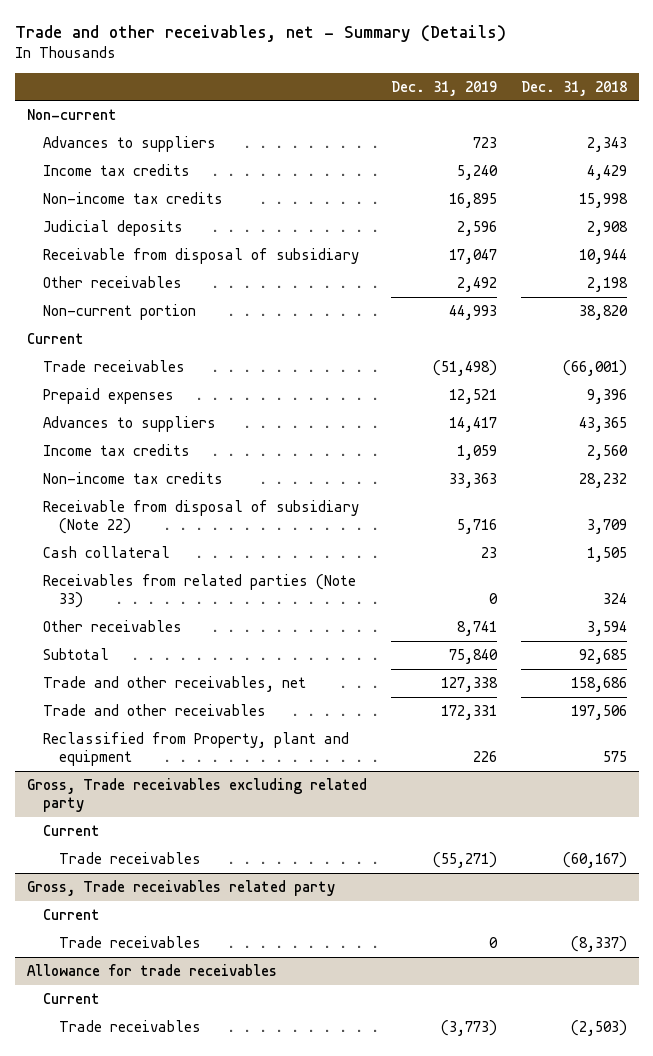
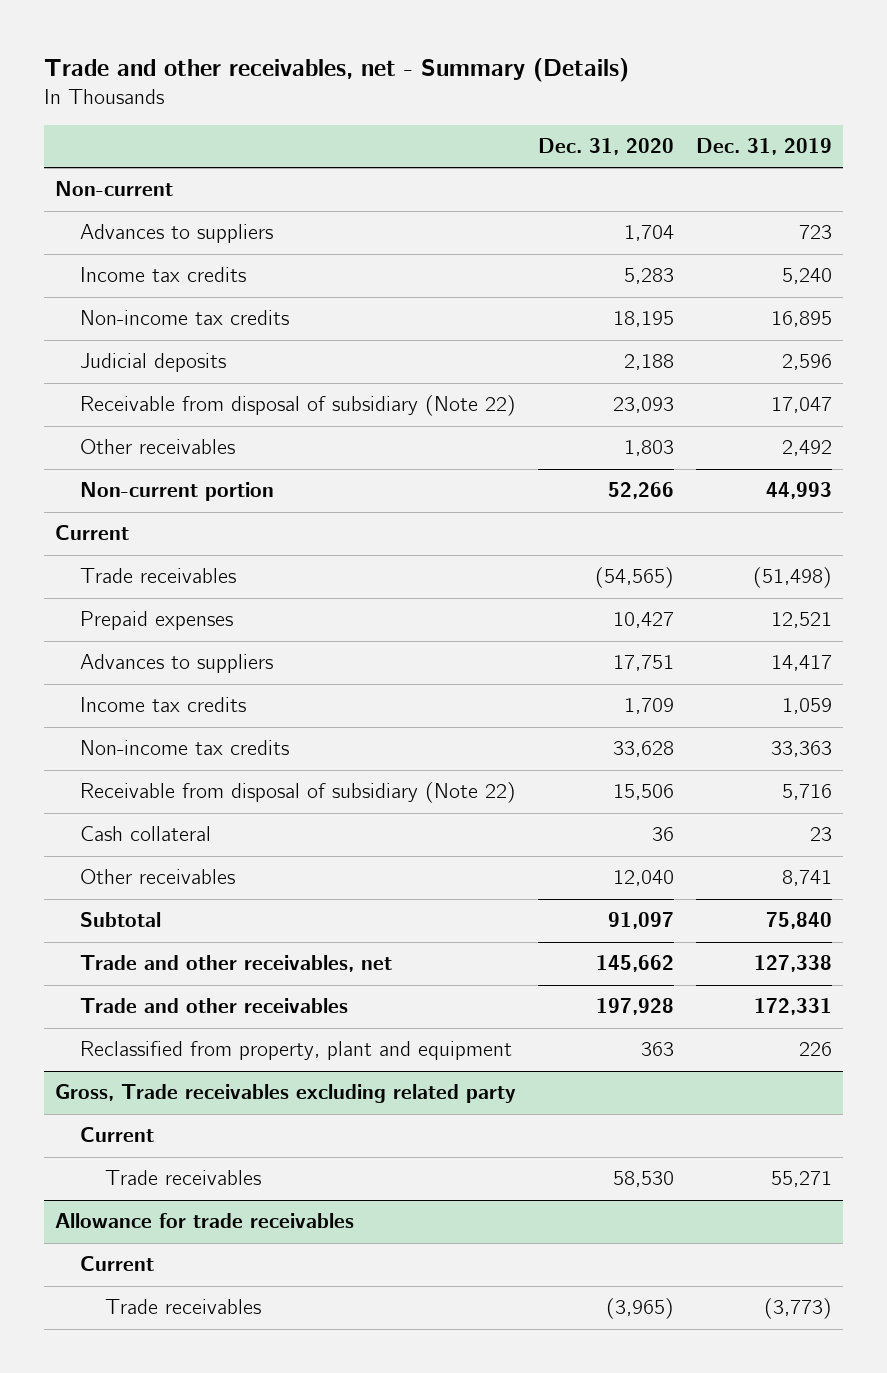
[520,80,627,96] Dec. 31, 2018 -> none
none -> [537,138,674,156] Dec. 31, 2020
[42,247,359,264] Receivable from disposal of subsidiary -> [79,395,516,417] Receivable from disposal of subsidiary (Note 22)
[42,573,356,609] Receivables from related parties (Note 33) -> none
[42,731,349,767] Reclassified from Property, plant and equipment -> [79,1041,512,1061] Reclassified from property, plant and equipment
[26,879,335,896] Gross, Trade receivables related party -> none
[42,908,100,920] Current -> none
[58,935,201,948] Trade receivables -> none
[432,851,497,868] (55,271) -> [771,1171,833,1188] 55,271

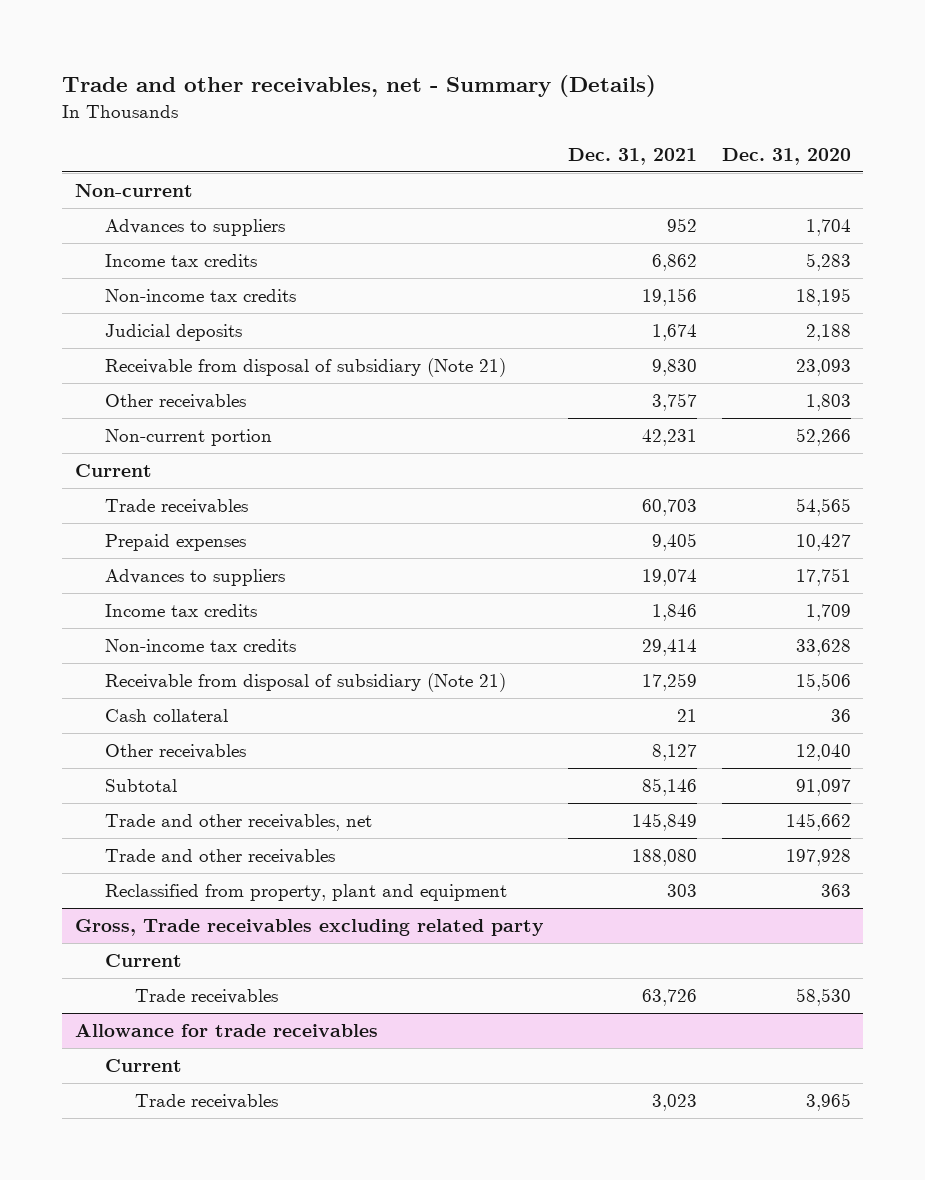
[696,138,833,156] Dec. 31, 2019 -> none
none -> [568,147,698,165] Dec. 31, 2021
[79,395,516,417] Receivable from disposal of subsidiary (Note 22) -> [104,358,506,378] Receivable from disposal of subsidiary (Note 21)
[594,567,674,589] (54,565) -> [795,498,851,517] 54,565
[79,782,516,804] Receivable from disposal of subsidiary (Note 22) -> [104,673,506,693] Receivable from disposal of subsidiary (Note 21)
[605,1298,674,1320] (3,965) -> [805,1093,851,1112] 3,965

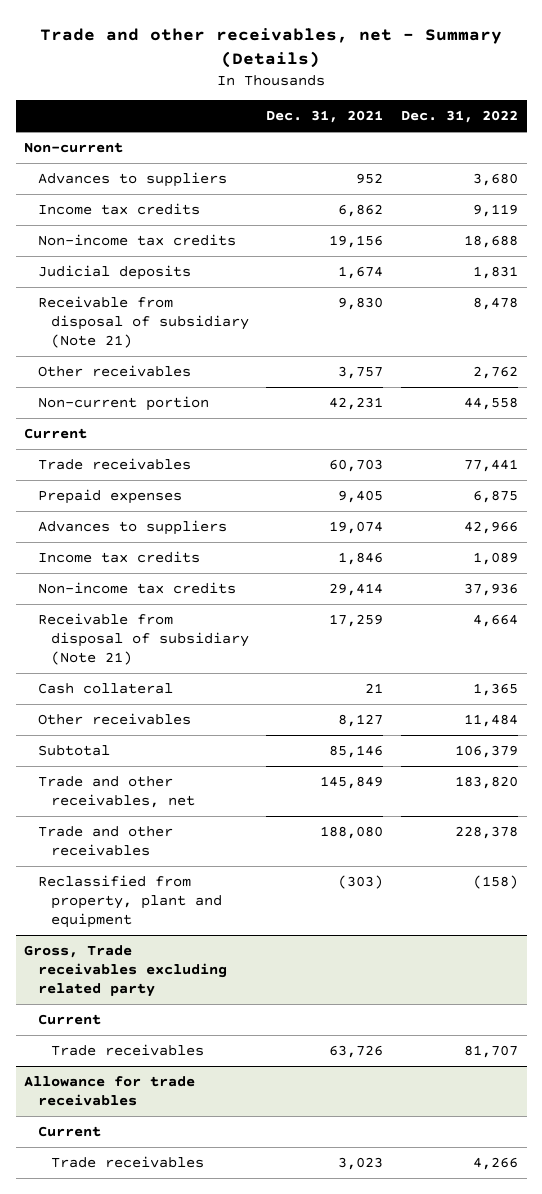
[721,147,851,165] Dec. 31, 2020 -> none
none -> [400,110,518,124] Dec. 31, 2022
[667,884,698,898] 303 -> [338,875,384,890] (303)

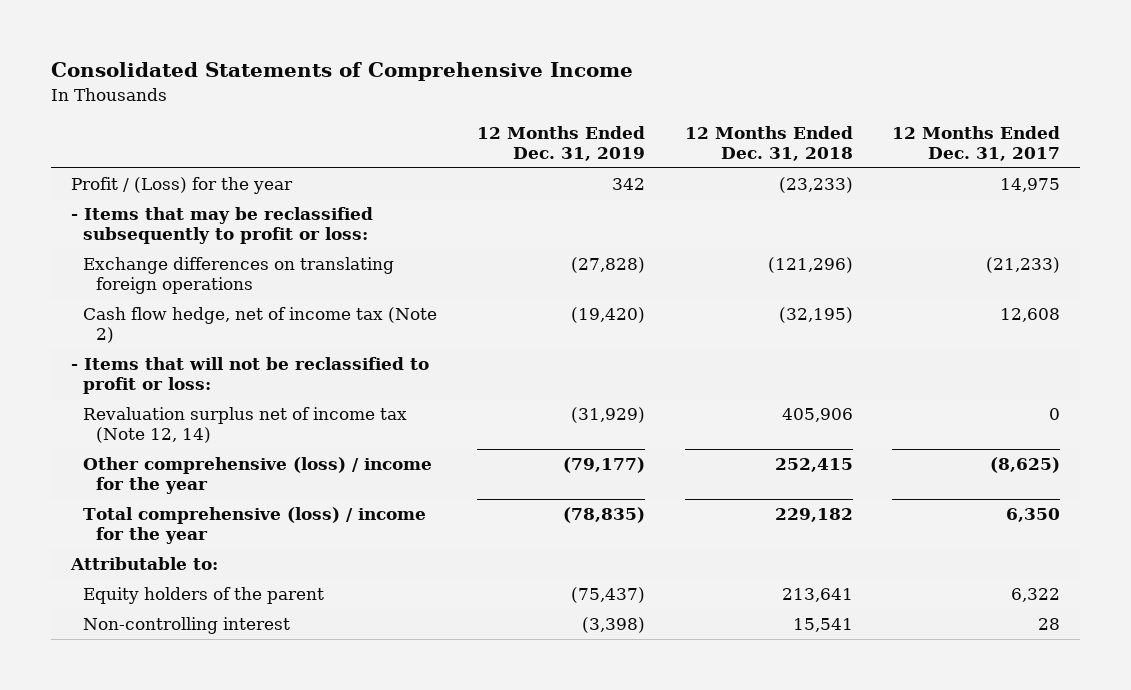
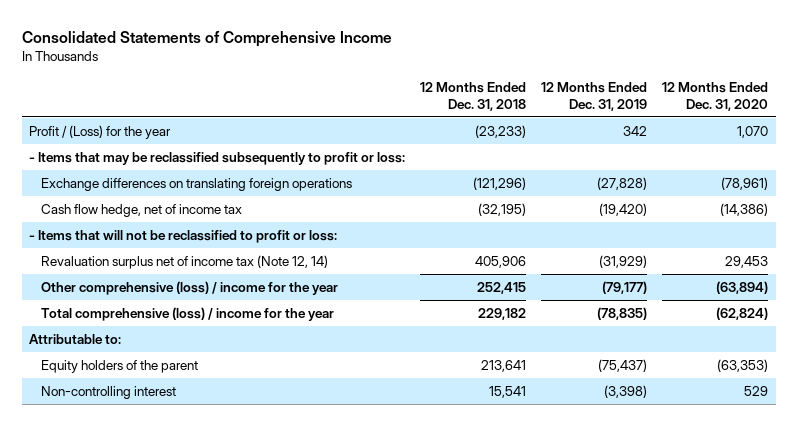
[892,125,1061,161] 12 Months Ended Dec. 31, 2017 -> none
none -> [662,81,769,111] 12 Months Ended Dec. 31, 2020
[83,307,438,344] Cash flow hedge, net of income tax (Note 2) -> [41,203,243,217] Cash flow hedge, net of income tax

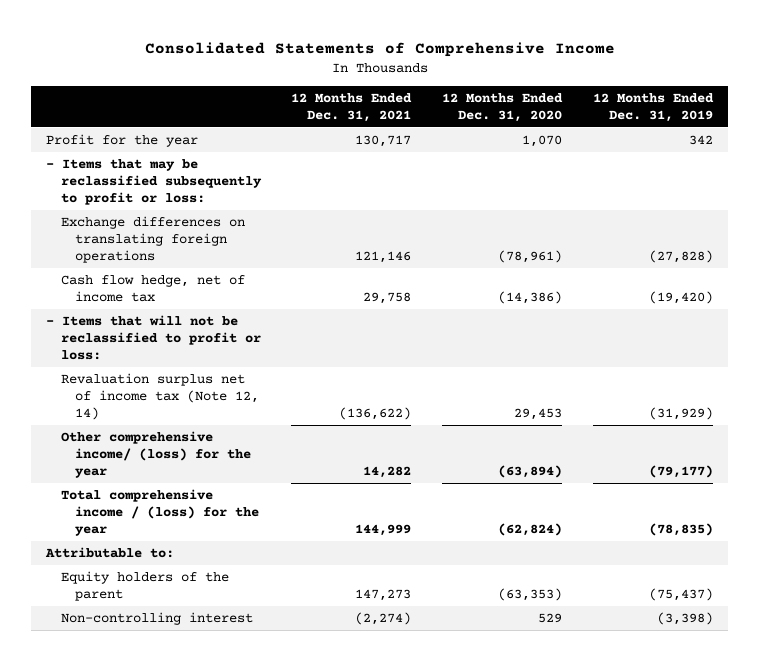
[420,81,527,111] 12 Months Ended Dec. 31, 2018 -> none
none -> [291,92,413,122] 12 Months Ended Dec. 31, 2021
[29,124,172,139] Profit / (Loss) for the year -> [46,134,199,148] Profit for the year
[41,280,339,295] Other comprehensive (loss) / income for the year -> [60,431,252,479] Other comprehensive income/ (loss) for the year
[41,306,335,321] Total comprehensive (loss) / income for the year -> [60,489,260,537] Total comprehensive income / (loss) for the year

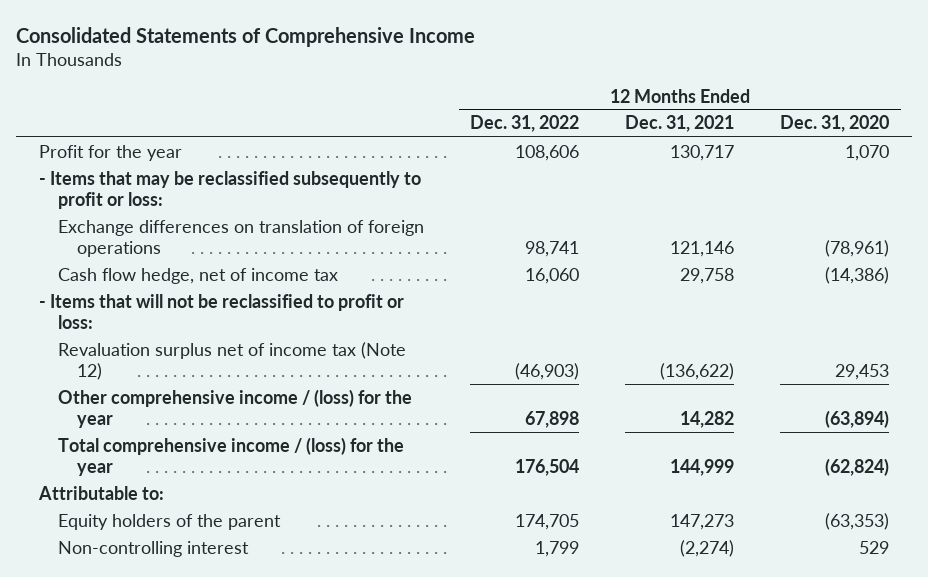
[592,92,714,122] 12 Months Ended Dec. 31, 2019 -> none
none -> [470,115,580,133] Dec. 31, 2022
[60,216,245,264] Exchange differences on translating foreign operations -> [58,219,425,258] Exchange differences on translation of foreign operations
[60,373,260,421] Revaluation surplus net of income tax (Note 12, 14) -> [58,341,407,381] Revaluation surplus net of income tax (Note 12)
[60,431,252,479] Other comprehensive income/ (loss) for the year -> [58,388,413,429] Other comprehensive income / (loss) for the year

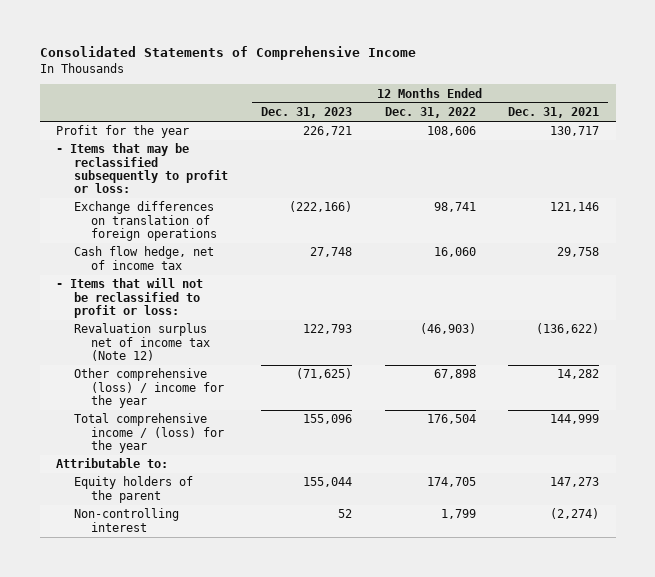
[780,115,890,133] Dec. 31, 2020 -> none
none -> [260,107,352,119] Dec. 31, 2023
[58,388,413,429] Other comprehensive income / (loss) for the year -> [73,368,225,408] Other comprehensive (loss) / income for the year

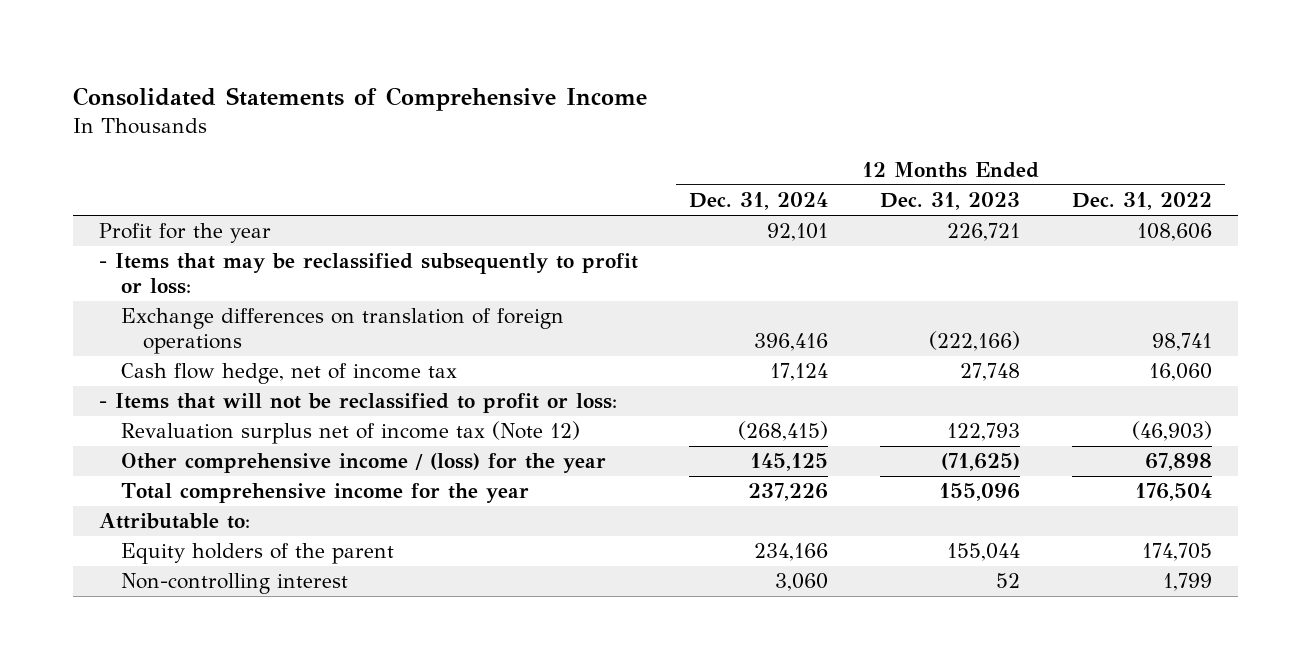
[508,107,600,119] Dec. 31, 2021 -> none
none -> [689,192,829,211] Dec. 31, 2024
[73,368,225,408] Other comprehensive (loss) / income for the year -> [121,453,607,474] Other comprehensive income / (loss) for the year
[73,413,225,453] Total comprehensive income / (loss) for the year -> [121,483,530,504] Total comprehensive income for the year

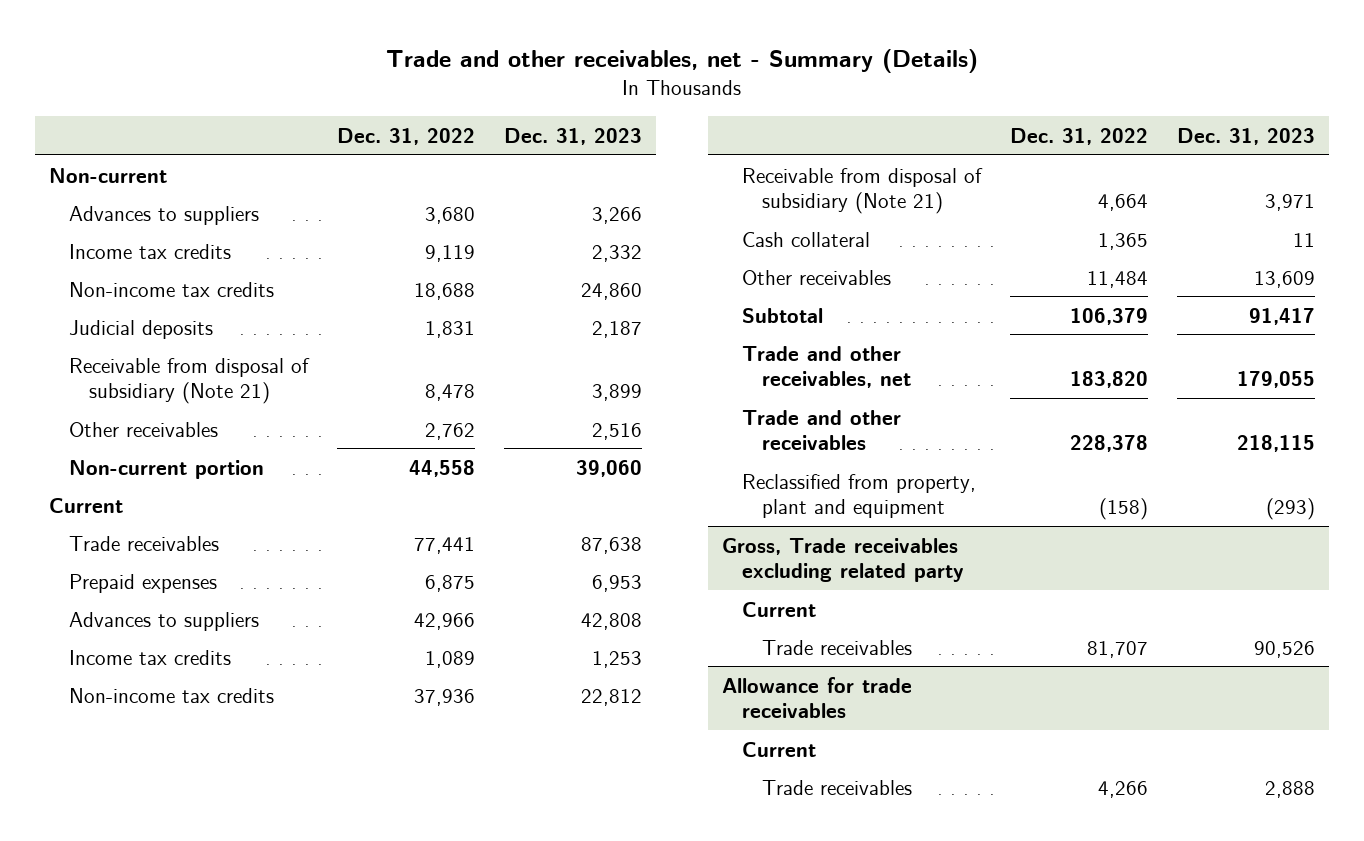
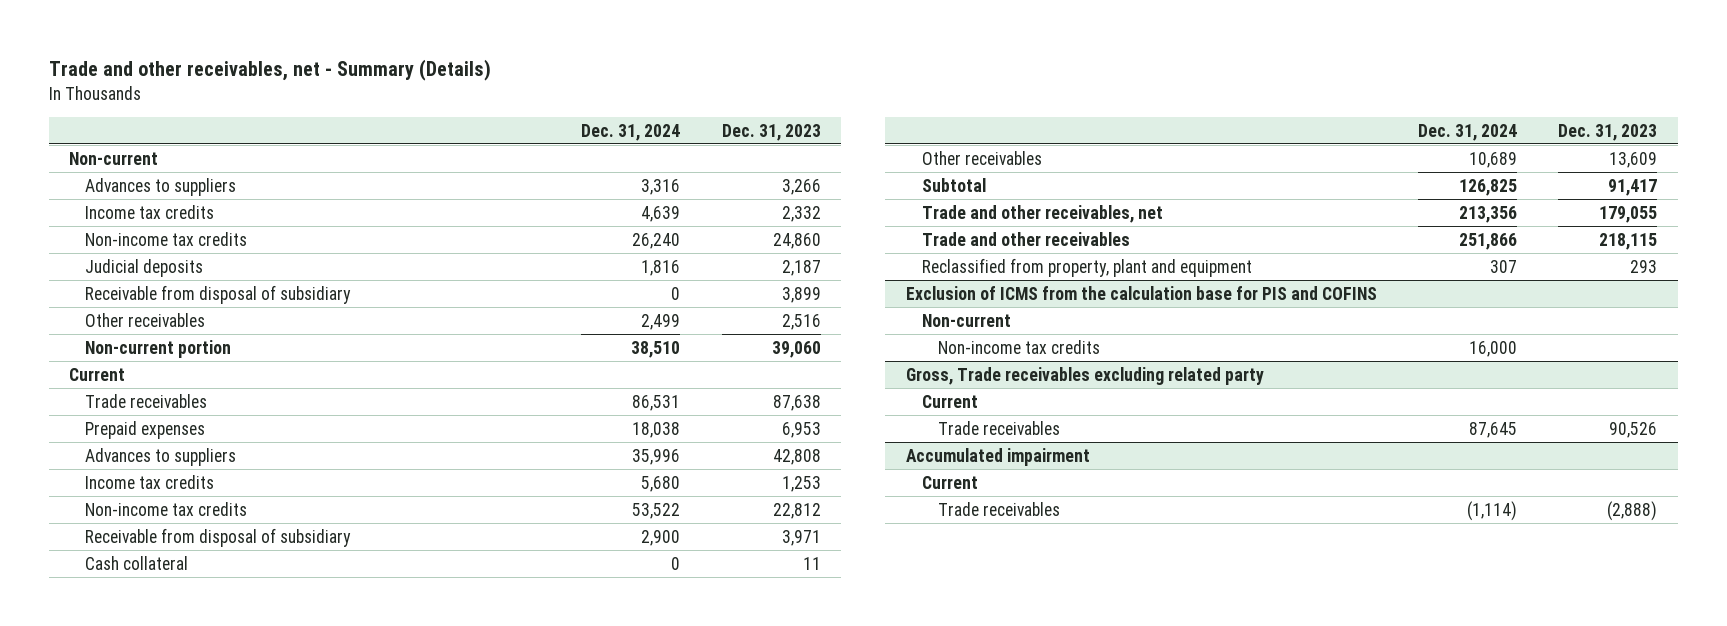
[336,127,475,145] Dec. 31, 2022 -> none
none -> [581,123,681,141] Dec. 31, 2024
[69,357,311,405] Receivable from disposal of subsidiary (Note 21) -> [85,284,352,304] Receivable from disposal of subsidiary
[742,167,984,215] Receivable from disposal of subsidiary (Note 21) -> [85,527,352,547] Receivable from disposal of subsidiary
[1265,498,1315,521] (293) -> [1630,259,1658,273] 293
none -> [905,285,1377,300] Exclusion of ICMS from the calculation base for PIS and COFINS
none -> [921,313,1011,327] Non-current
none -> [937,339,1100,354] Non-income tax credits
[722,676,913,719] Allowance for trade receivables -> none
none -> [905,447,1090,466] Accumulated impairment
[1264,780,1315,798] 2,888 -> [1607,500,1658,521] (2,888)

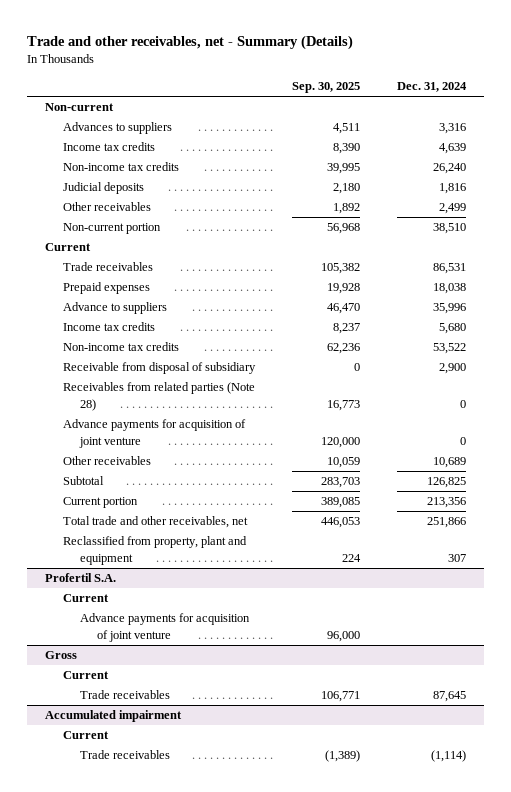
[721,123,821,141] Dec. 31, 2023 -> none
none -> [291,82,360,94] Sep. 30, 2025
[85,284,352,304] Receivable from disposal of subsidiary -> none
[85,447,237,466] Advances to suppliers -> [62,302,167,315] Advance to suppliers
[85,555,189,570] Cash collateral -> none
none -> [62,382,255,411] Receivables from related parties (Note 28)
none -> [62,419,246,448] Advance payments for acquisition of joint venture
[921,204,1163,223] Trade and other receivables, net -> [62,497,138,509] Current portion
[921,231,1130,246] Trade and other receivables -> [62,516,248,529] Total trade and other receivables, net
[905,285,1377,300] Exclusion of ICMS from the calculation base for PIS and COFINS -> none
[921,313,1011,327] Non-current -> none
[937,339,1100,354] Non-income tax credits -> none
[905,366,1264,385] Gross, Trade receivables excluding related party -> none
none -> [45,573,117,583] Profertil S.A.
none -> [80,613,251,642] Advance payments for acquisition of joint venture
none -> [45,651,78,660] Gross
none -> [62,671,109,680] Current

